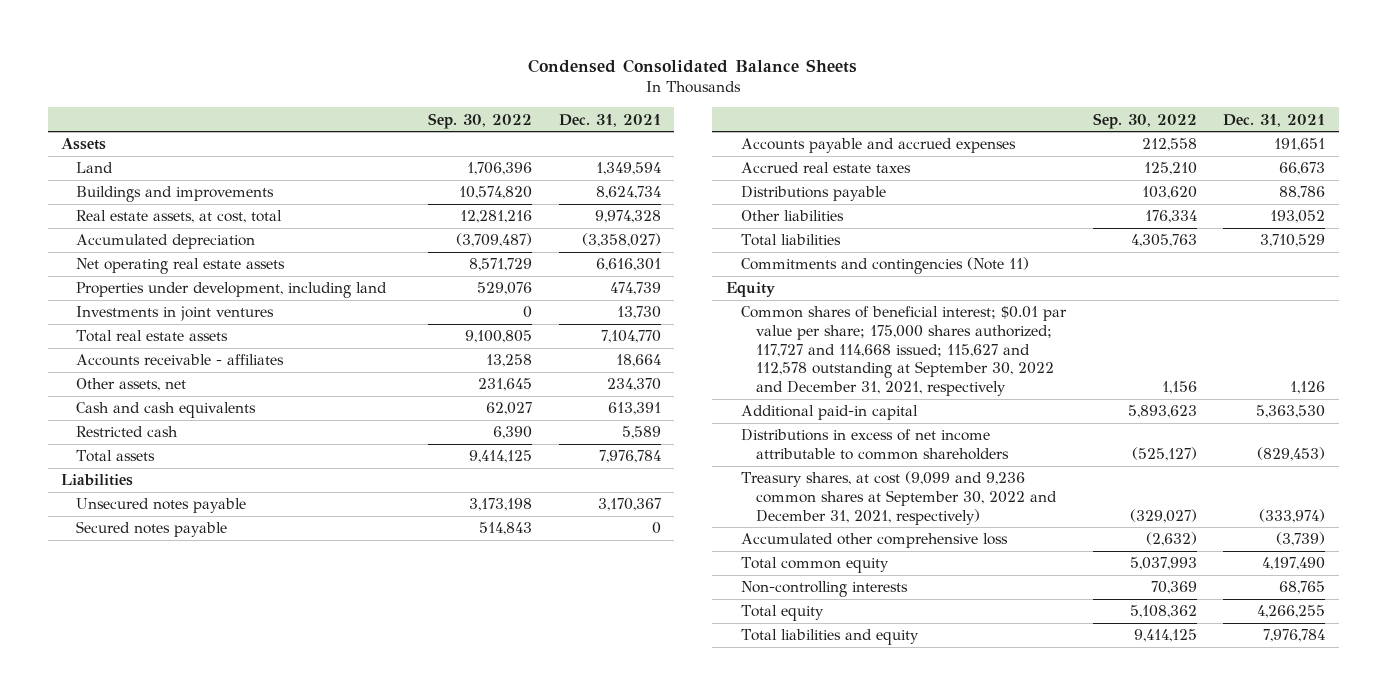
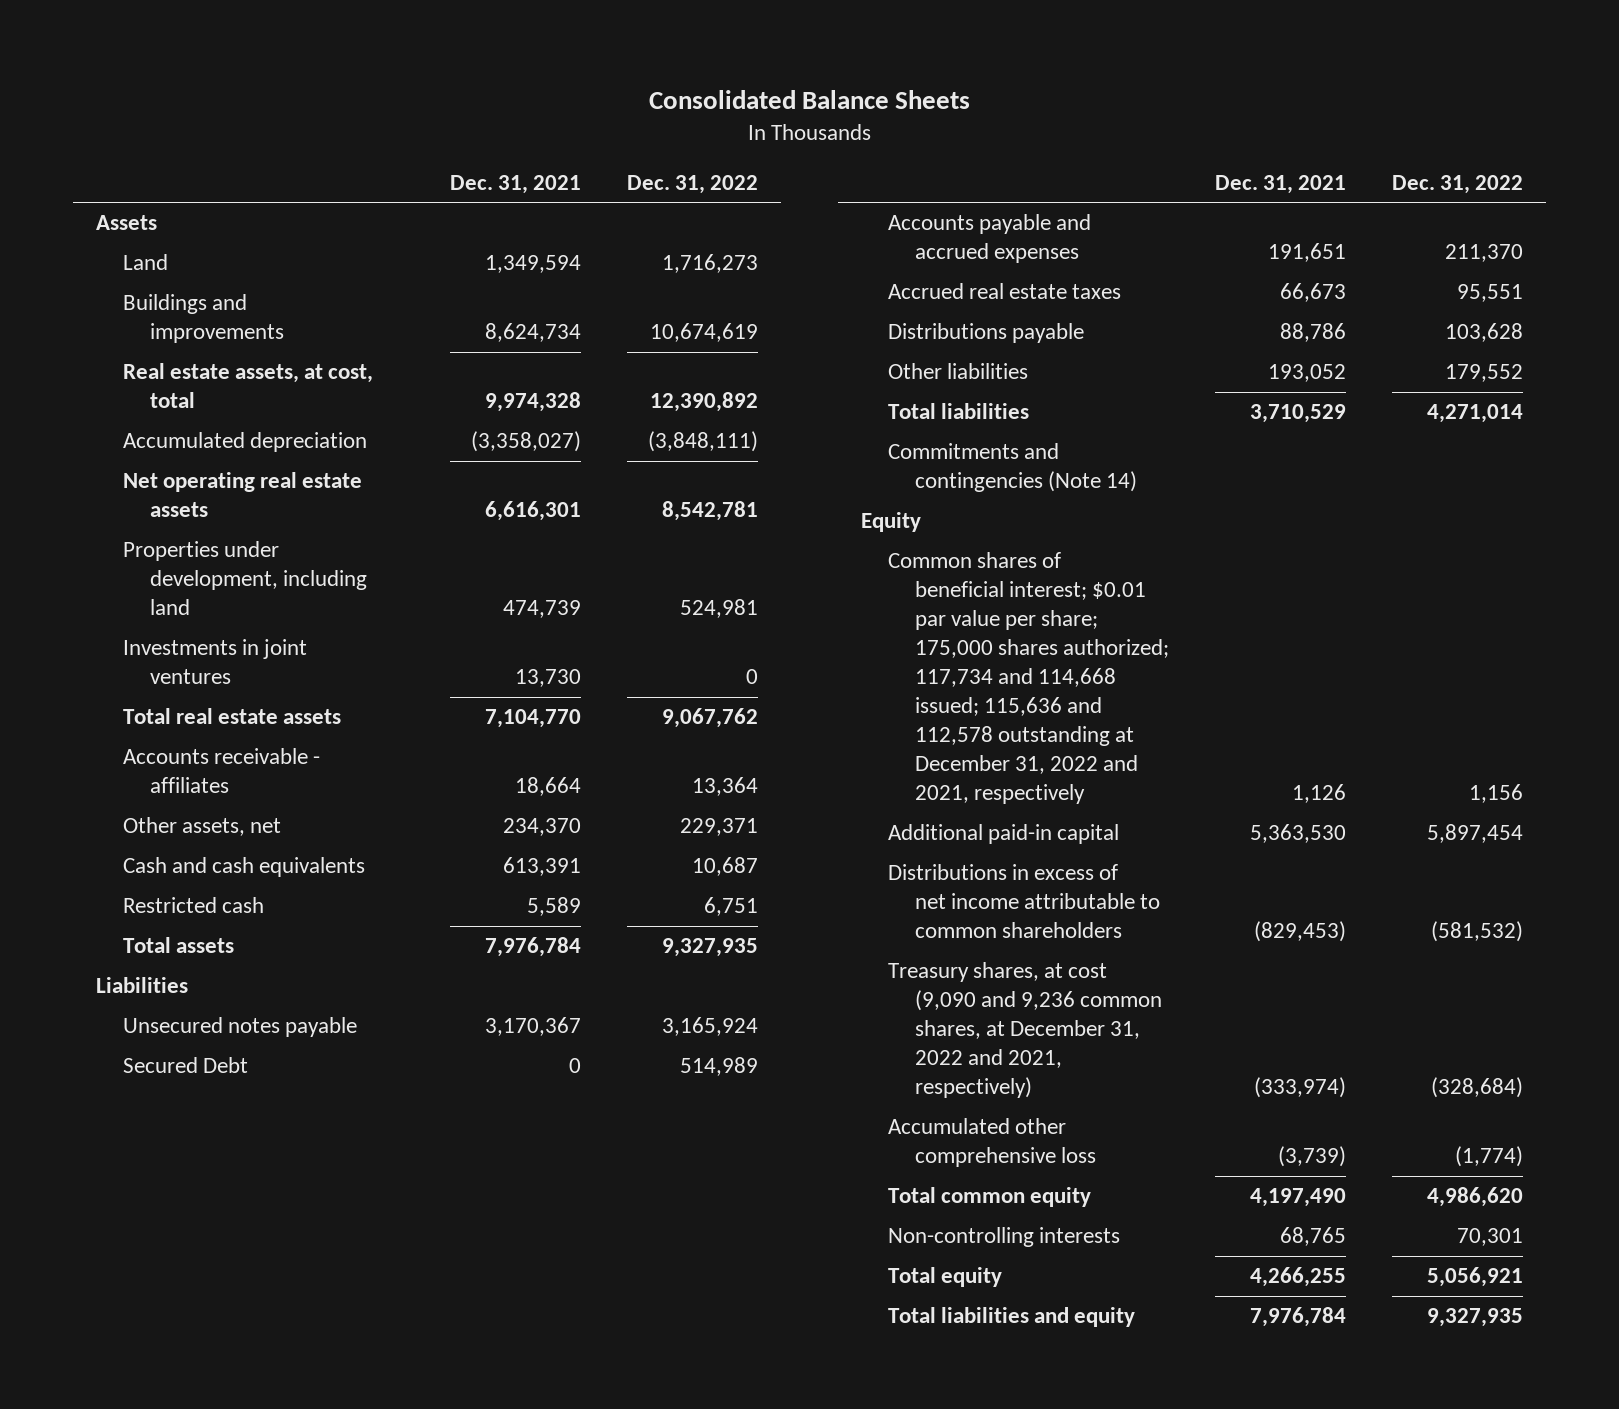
[528,58,858,73] Condensed Consolidated Balance Sheets -> [648,89,970,109] Consolidated Balance Sheets
[428,112,533,129] Sep. 30, 2022 -> none
none -> [627,174,759,194] Dec. 31, 2022
[76,521,228,538] Secured notes payable -> [122,1057,248,1074] Secured Debt
[740,257,1029,275] Commitments and contingencies (Note 11) -> [888,443,1138,493] Commitments and contingencies (Note 14)
[740,306,1067,396] Common shares of beneficial interest; $0.01 par value per share; 175,000 shares authorized; 117,727 and 114,668 issued; 115,627 and 112,578 outstanding at September 30, 2022 and December 31, 2021, respectively -> [888,552,1170,805] Common shares of beneficial interest; $0.01 par value per share; 175,000 shares authorized; 117,734 and 114,668 issued; 115,636 and 112,578 outstanding at December 31, 2022 and 2021, respectively
[740,471,1057,525] Treasury shares, at cost (9,099 and 9,236 common shares at September 30, 2022 and December 31, 2021, respectively) -> [888,962,1163,1099] Treasury shares, at cost (9,090 and 9,236 common shares, at December 31, 2022 and 2021, respectively)

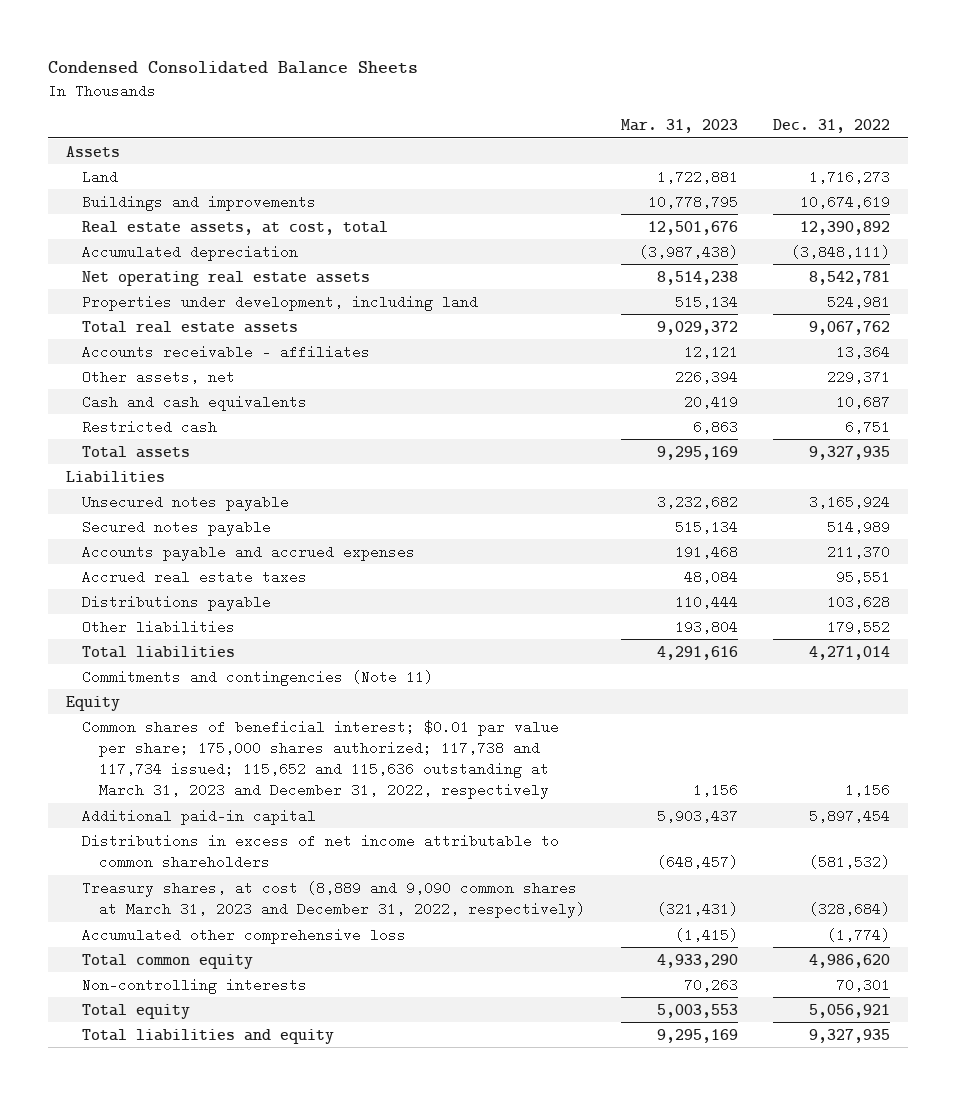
[648,89,970,109] Consolidated Balance Sheets -> [47,61,418,75] Condensed Consolidated Balance Sheets
[450,174,582,194] Dec. 31, 2021 -> none
none -> [620,118,738,133] Mar. 31, 2023
[122,639,307,685] Investments in joint ventures -> none
[122,1057,248,1074] Secured Debt -> [82,519,272,536] Secured notes payable
[888,443,1138,493] Commitments and contingencies (Note 14) -> [82,669,434,686] Commitments and contingencies (Note 11)
[888,552,1170,805] Common shares of beneficial interest; $0.01 par value per share; 175,000 shares authorized; 117,734 and 114,668 issued; 115,636 and 112,578 outstanding at December 31, 2022 and 2021, respectively -> [82,719,560,800] Common shares of beneficial interest; $0.01 par value per share; 175,000 shares authorized; 117,738 and 117,734 issued; 115,652 and 115,636 outstanding at March 31, 2023 and December 31, 2022, respectively
[888,962,1163,1099] Treasury shares, at cost (9,090 and 9,236 common shares, at December 31, 2022 and 2021, respectively) -> [82,880,586,918] Treasury shares, at cost (8,889 and 9,090 common shares at March 31, 2023 and December 31, 2022, respectively)

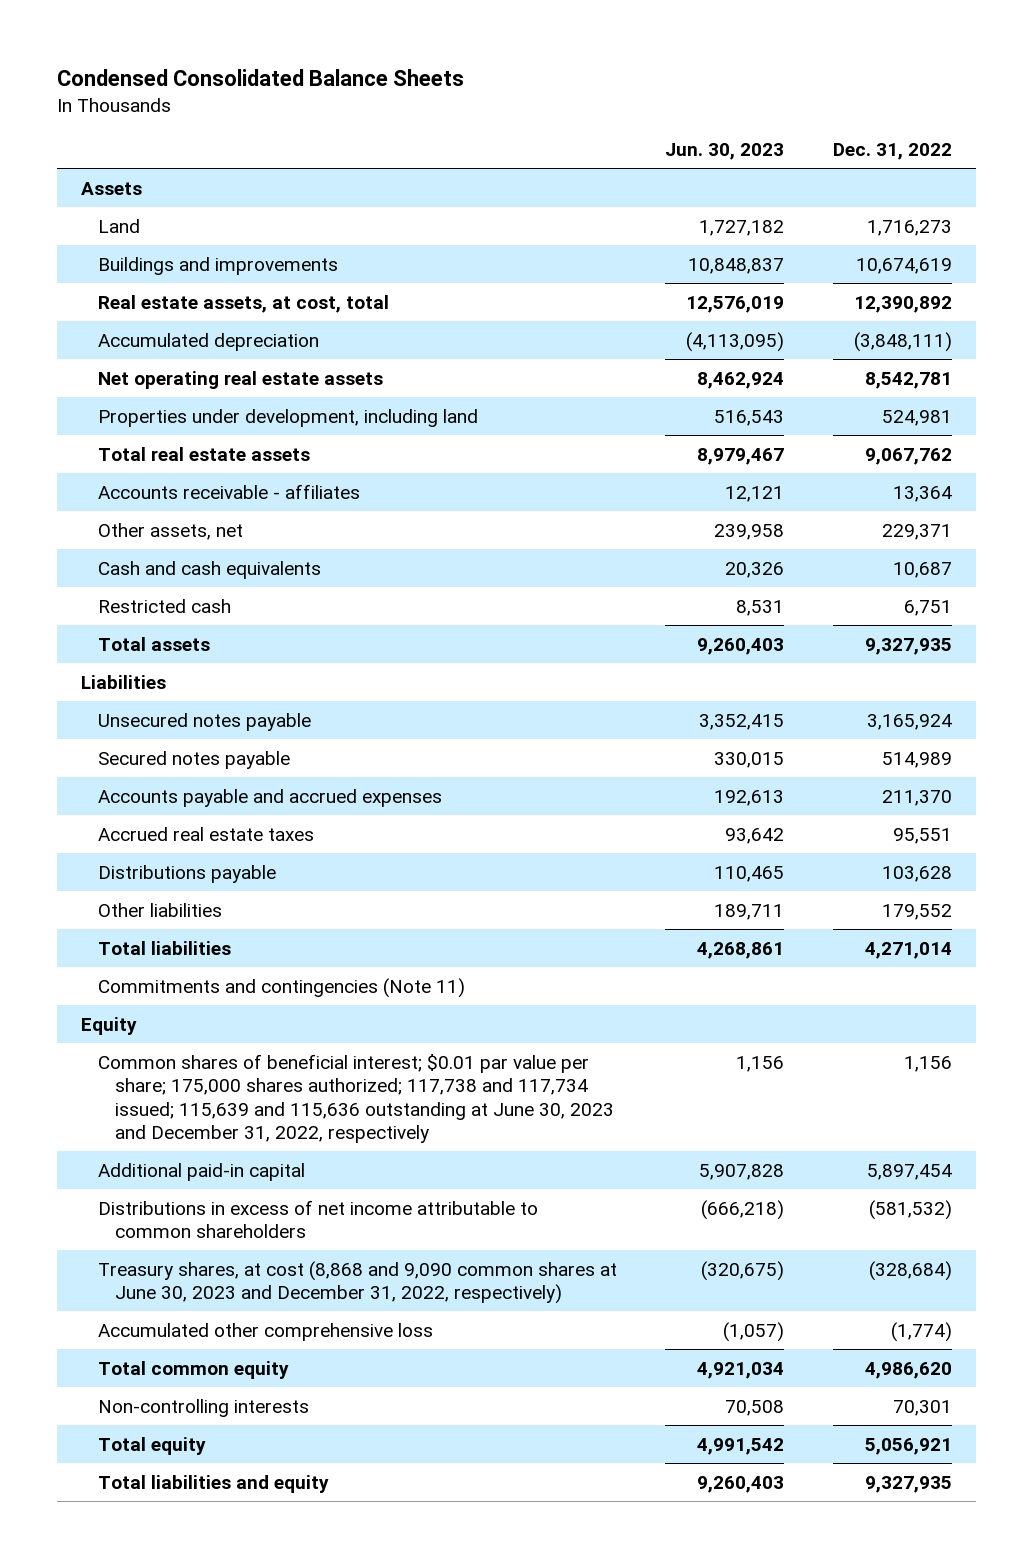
[620,118,738,133] Mar. 31, 2023 -> none
none -> [665,143,785,161] Jun. 30, 2023
[82,719,560,800] Common shares of beneficial interest; $0.01 par value per share; 175,000 shares authorized; 117,738 and 117,734 issued; 115,652 and 115,636 outstanding at March 31, 2023 and December 31, 2022, respectively -> [97,1053,614,1144] Common shares of beneficial interest; $0.01 par value per share; 175,000 shares authorized; 117,738 and 117,734 issued; 115,639 and 115,636 outstanding at June 30, 2023 and December 31, 2022, respectively
[82,880,586,918] Treasury shares, at cost (8,889 and 9,090 common shares at March 31, 2023 and December 31, 2022, respectively) -> [97,1260,617,1305] Treasury shares, at cost (8,868 and 9,090 common shares at June 30, 2023 and December 31, 2022, respectively)

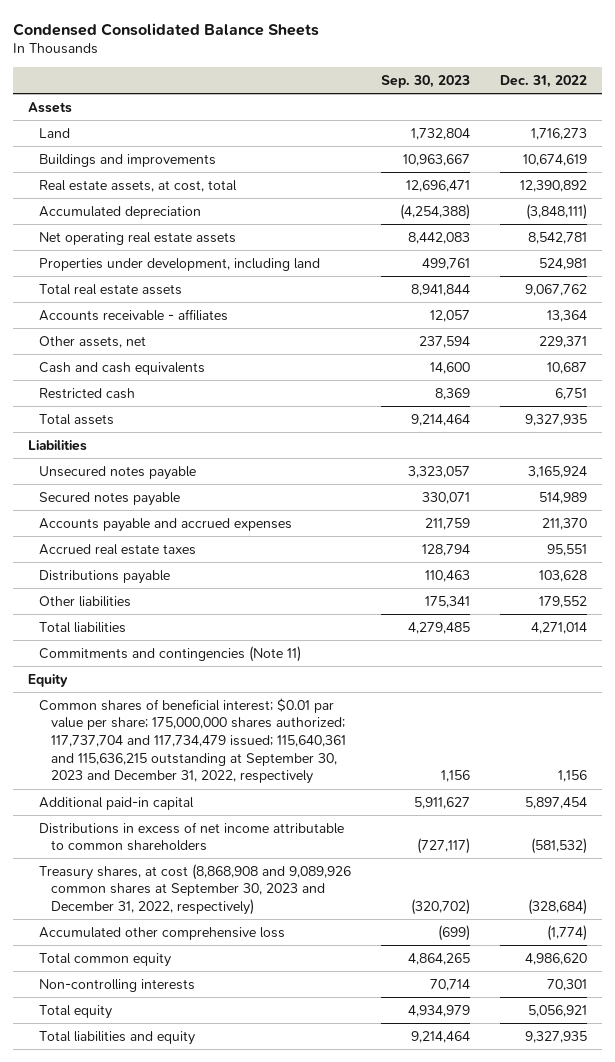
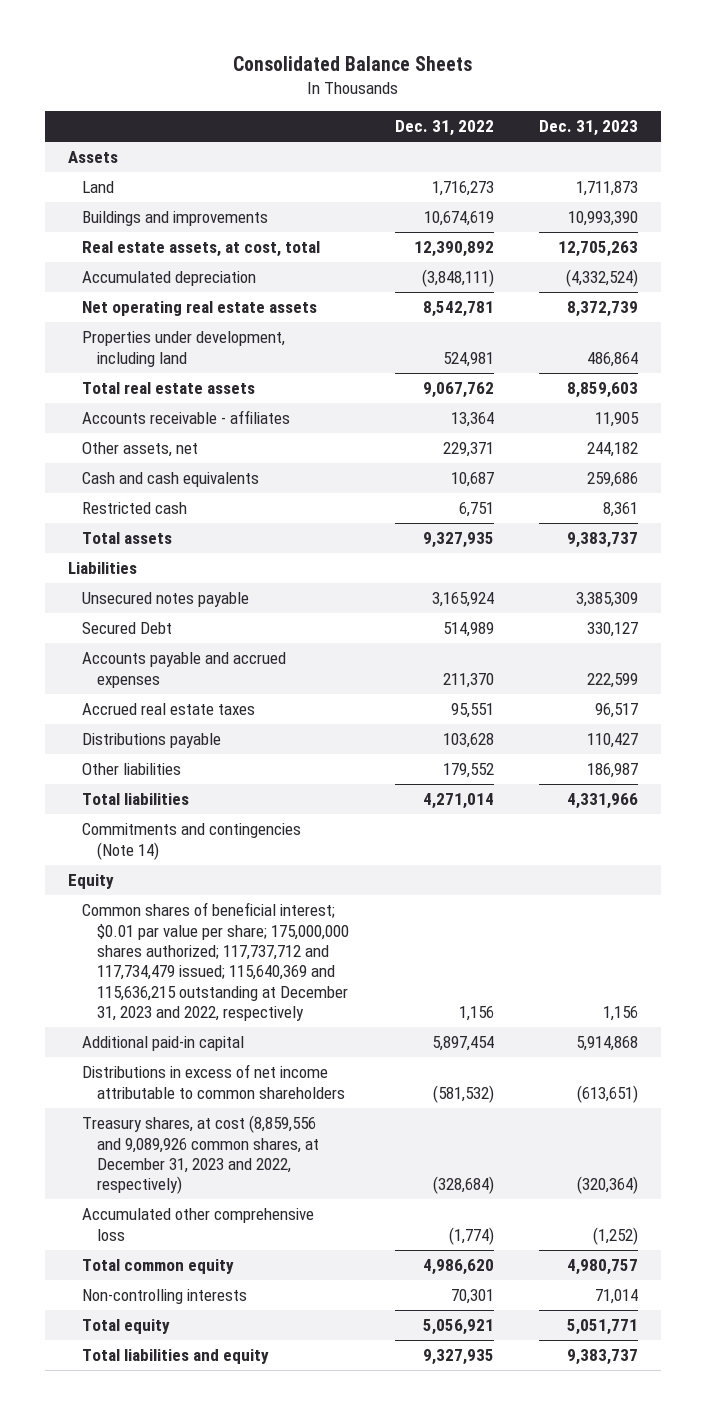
[12,22,319,36] Condensed Consolidated Balance Sheets -> [232,56,472,72] Consolidated Balance Sheets
[381,75,471,89] Sep. 30, 2023 -> none
none -> [539,120,639,137] Dec. 31, 2023
[39,491,181,506] Secured notes payable -> [82,622,173,635] Secured Debt
[39,645,302,662] Commitments and contingencies (Note 11) -> [82,823,302,860] Commitments and contingencies (Note 14)
[39,697,346,785] Common shares of beneficial interest; $0.01 par value per share; 175,000,000 shares authorized; 117,737,704 and 117,734,479 issued; 115,640,361 and 115,636,215 outstanding at September 30, 2023 and December 31, 2022, respectively -> [82,902,349,1022] Common shares of beneficial interest; $0.01 par value per share; 175,000,000 shares authorized; 117,737,712 and 117,734,479 issued; 115,640,369 and 115,636,215 outstanding at December 31, 2023 and 2022, respectively
[39,863,352,916] Treasury shares, at cost (8,868,908 and 9,089,926 common shares at September 30, 2023 and December 31, 2022, respectively) -> [82,1115,319,1195] Treasury shares, at cost (8,859,556 and 9,089,926 common shares, at December 31, 2023 and 2022, respectively)

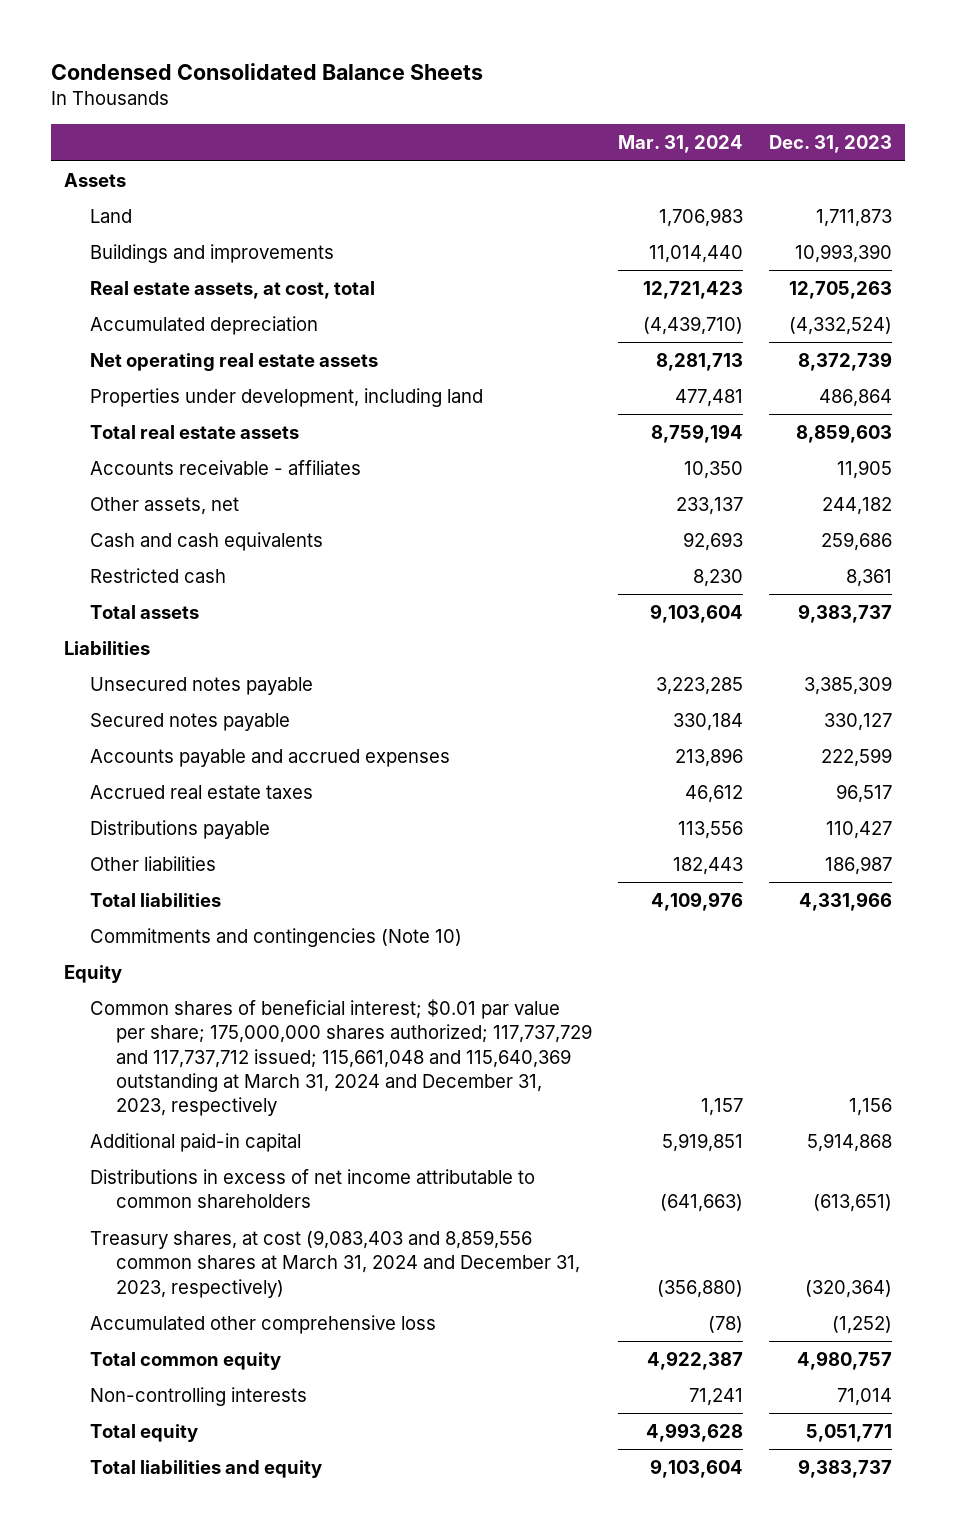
[232,56,472,72] Consolidated Balance Sheets -> [51,63,484,81] Condensed Consolidated Balance Sheets
[394,120,494,137] Dec. 31, 2022 -> none
none -> [617,135,743,154] Mar. 31, 2024
[82,622,173,635] Secured Debt -> [89,713,290,732] Secured notes payable
[82,823,302,860] Commitments and contingencies (Note 14) -> [89,928,462,948] Commitments and contingencies (Note 10)
[82,902,349,1022] Common shares of beneficial interest; $0.01 par value per share; 175,000,000 shares authorized; 117,737,712 and 117,734,479 issued; 115,640,369 and 115,636,215 outstanding at December 31, 2023 and 2022, respectively -> [89,999,592,1117] Common shares of beneficial interest; $0.01 par value per share; 175,000,000 shares authorized; 117,737,729 and 117,737,712 issued; 115,661,048 and 115,640,369 outstanding at March 31, 2024 and December 31, 2023, respectively
[82,1115,319,1195] Treasury shares, at cost (8,859,556 and 9,089,926 common shares, at December 31, 2023 and 2022, respectively) -> [89,1230,580,1298] Treasury shares, at cost (9,083,403 and 8,859,556 common shares at March 31, 2024 and December 31, 2023, respectively)

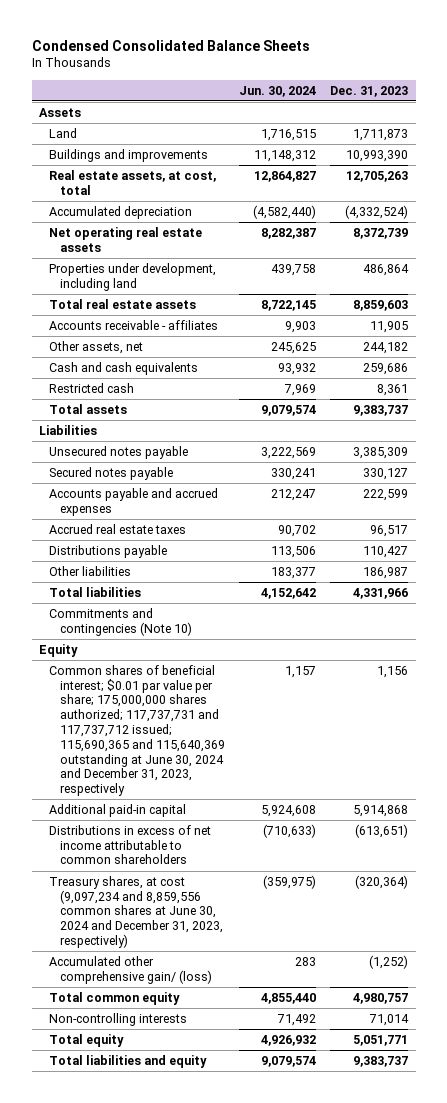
[617,135,743,154] Mar. 31, 2024 -> none
none -> [239,85,317,97] Jun. 30, 2024
[89,999,592,1117] Common shares of beneficial interest; $0.01 par value per share; 175,000,000 shares authorized; 117,737,729 and 117,737,712 issued; 115,661,048 and 115,640,369 outstanding at March 31, 2024 and December 31, 2023, respectively -> [49,664,226,797] Common shares of beneficial interest; $0.01 par value per share; 175,000,000 shares authorized; 117,737,731 and 117,737,712 issued; 115,690,365 and 115,640,369 outstanding at June 30, 2024 and December 31, 2023, respectively
[89,1230,580,1298] Treasury shares, at cost (9,083,403 and 8,859,556 common shares at March 31, 2024 and December 31, 2023, respectively) -> [49,875,224,949] Treasury shares, at cost (9,097,234 and 8,859,556 common shares at June 30, 2024 and December 31, 2023, respectively)
[89,1315,436,1335] Accumulated other comprehensive loss -> [49,955,213,984] Accumulated other comprehensive gain/ (loss)

